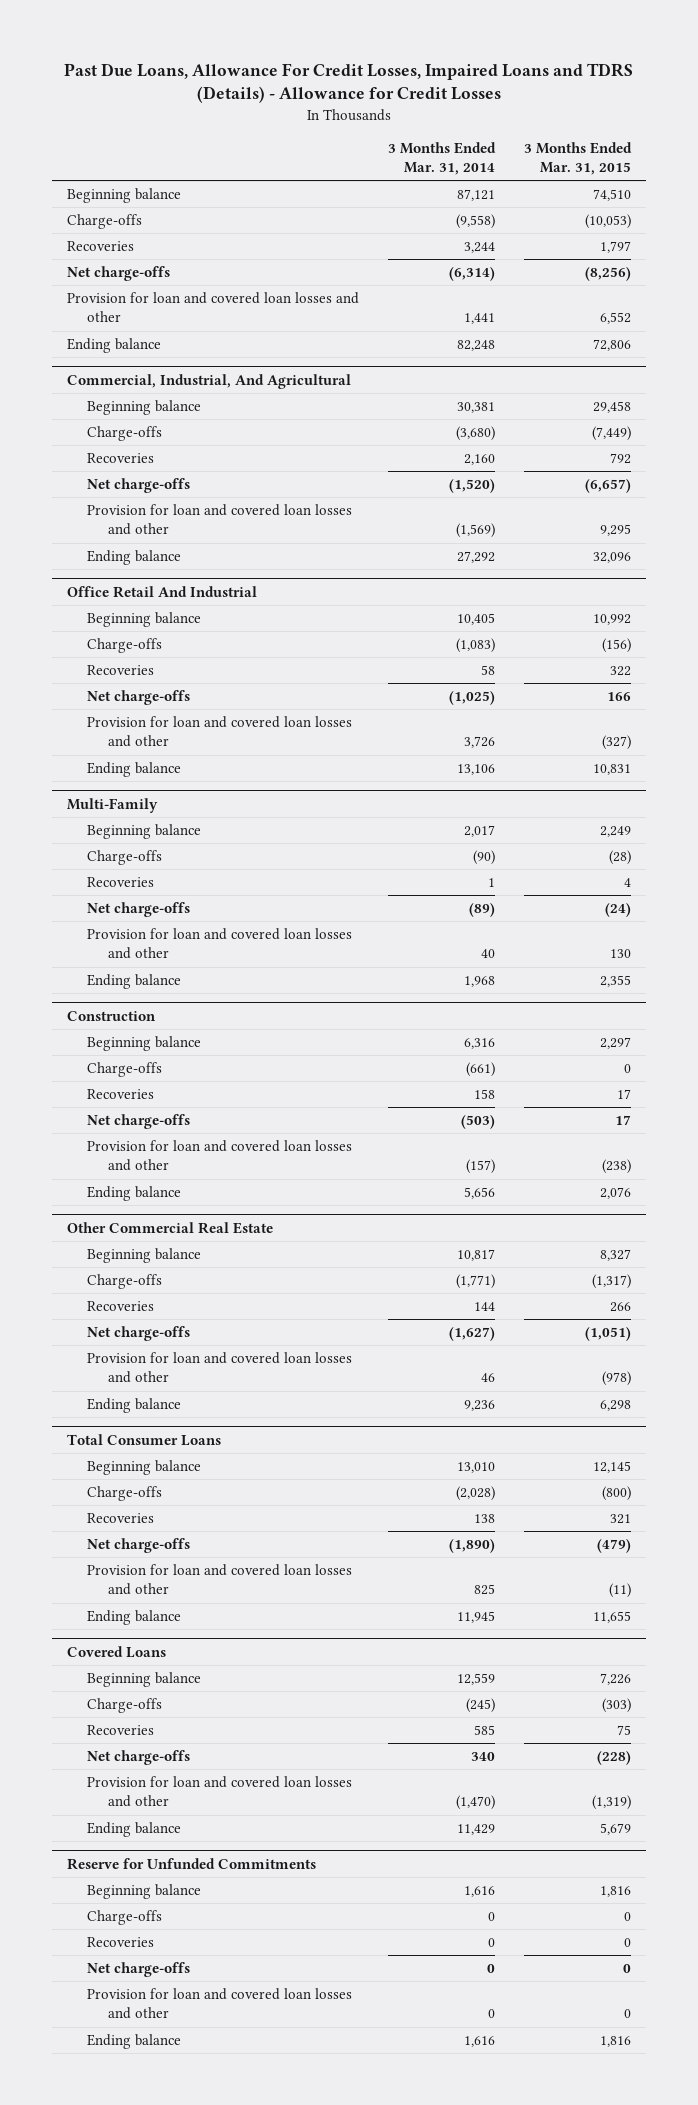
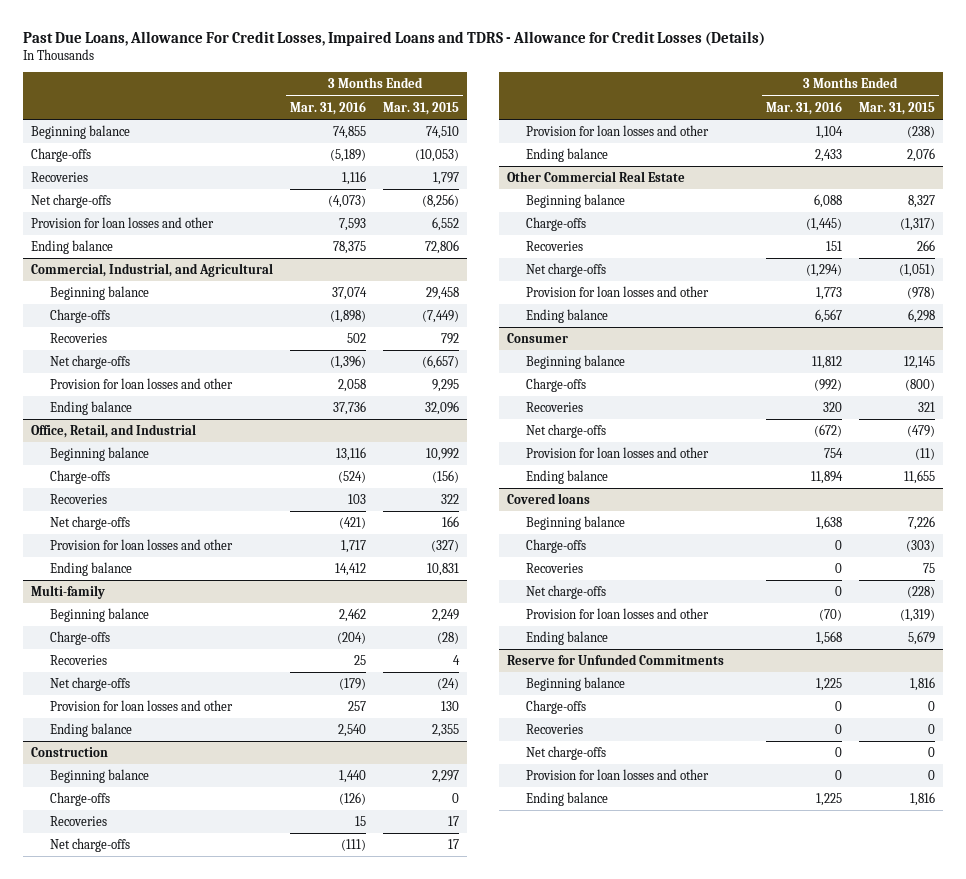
[63,62,633,104] Past Due Loans, Allowance For Credit Losses, Impaired Loans and TDRS (Details) - Allowance for Credit Losses -> [23,30,766,46] Past Due Loans, Allowance For Credit Losses, Impaired Loans and TDRS - Allowance for Credit Losses (Details)
[387,141,496,176] 3 Months Ended Mar. 31, 2014 -> none
none -> [290,100,367,115] Mar. 31, 2016
[66,292,359,323] Provision for loan and covered loan losses and other -> [31,217,215,229] Provision for loan losses and other
[66,373,351,389] Commercial, Industrial, And Agricultural -> [31,263,274,278] Commercial, Industrial, and Agricultural
[87,504,353,536] Provision for loan and covered loan losses and other -> [50,378,234,390] Provision for loan losses and other
[66,585,257,598] Office Retail And Industrial -> [31,424,197,439] Office, Retail, and Industrial
[87,716,353,748] Provision for loan and covered loan losses and other -> [50,539,234,551] Provision for loan losses and other
[66,797,158,813] Multi-Family -> [31,585,106,600] Multi-family
[87,928,353,960] Provision for loan and covered loan losses and other -> [50,700,234,712] Provision for loan losses and other
[87,1140,353,1172] Provision for loan and covered loan losses and other -> [525,125,709,137] Provision for loan losses and other
[87,1352,353,1384] Provision for loan and covered loan losses and other -> [525,286,709,298] Provision for loan losses and other
[66,1433,221,1446] Total Consumer Loans -> [507,333,569,344] Consumer
[87,1564,353,1596] Provision for loan and covered loan losses and other -> [525,447,709,459] Provision for loan losses and other
[66,1645,166,1658] Covered Loans -> [507,493,591,505] Covered loans
[87,1776,353,1808] Provision for loan and covered loan losses and other -> [525,608,709,620] Provision for loan losses and other
[87,1988,353,2020] Provision for loan and covered loan losses and other -> [525,769,709,781] Provision for loan losses and other

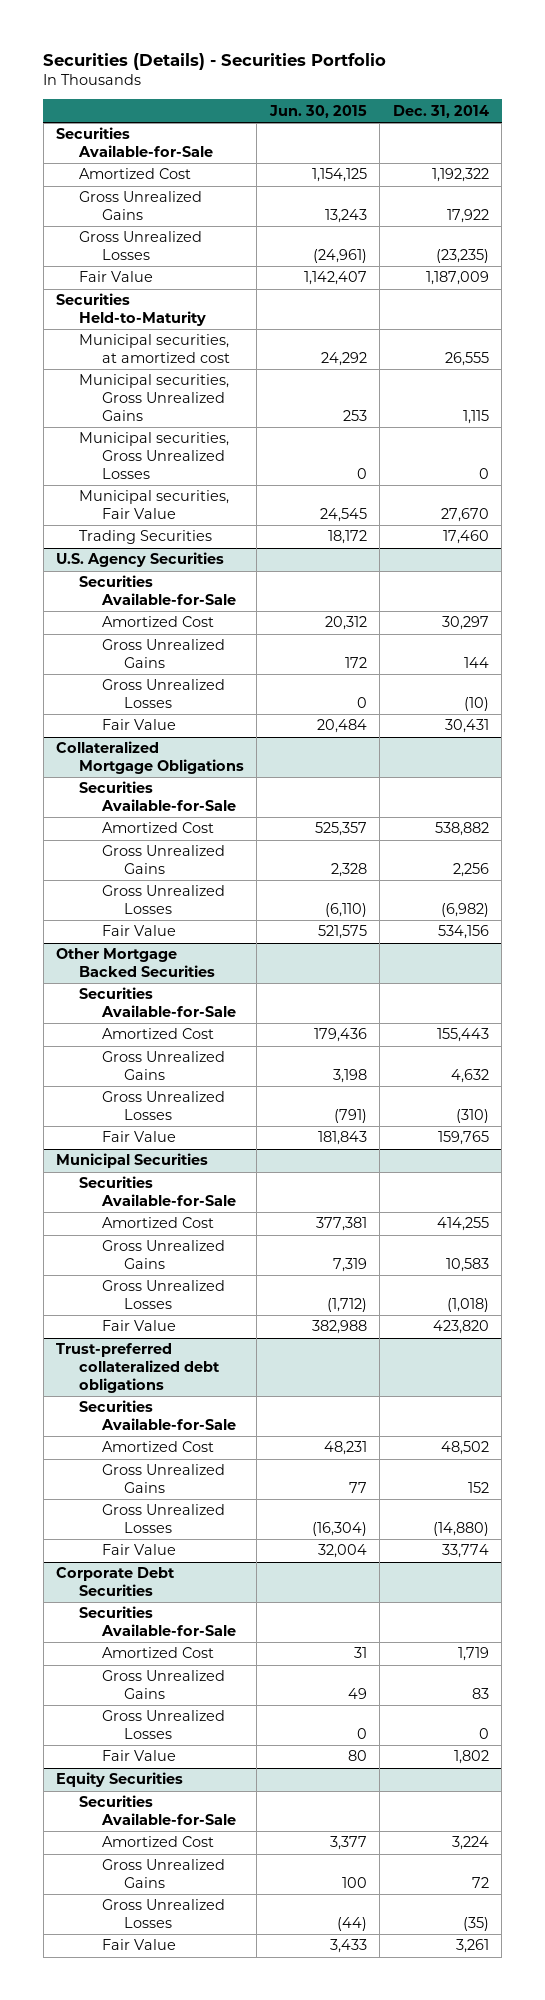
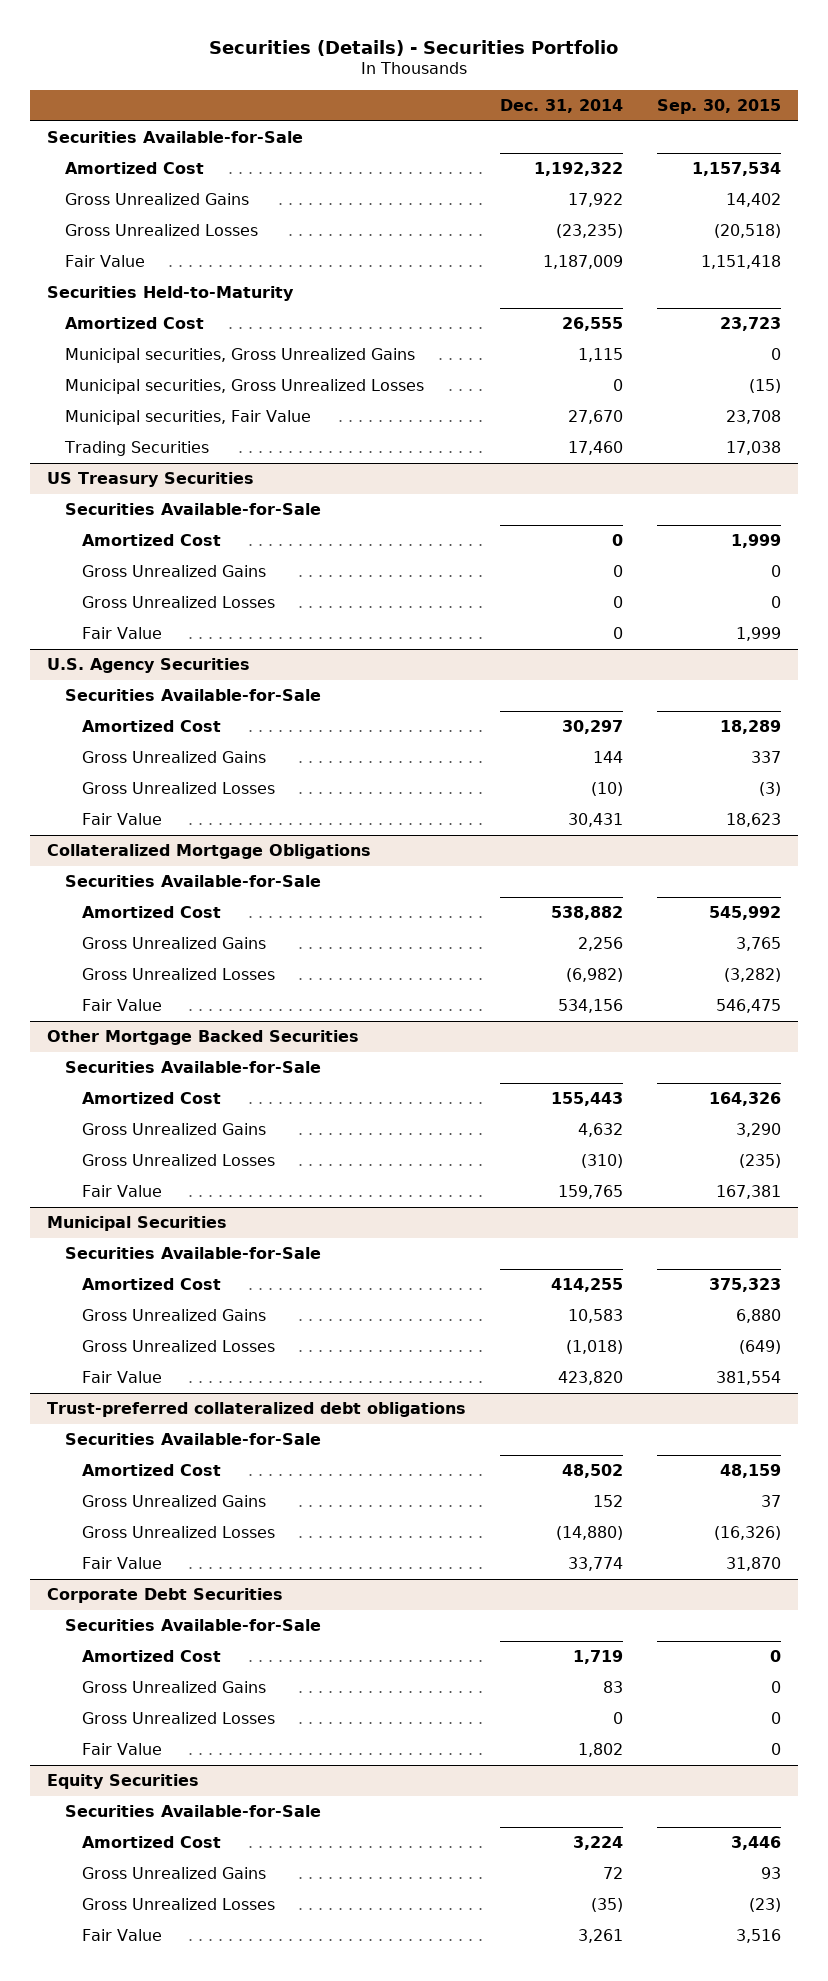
[268,104,367,118] Jun. 30, 2015 -> none
none -> [657,98,782,114] Sep. 30, 2015
[78,334,230,364] Municipal securities, at amortized cost -> [64,317,204,330] Amortized Cost
none -> [46,472,254,488] US Treasury Securities
none -> [64,503,321,516] Securities Available-for-Sale
none -> [82,534,222,547] Amortized Cost
none -> [82,565,267,578] Gross Unrealized Gains
none -> [82,596,276,609] Gross Unrealized Losses
none -> [82,627,163,640] Fair Value

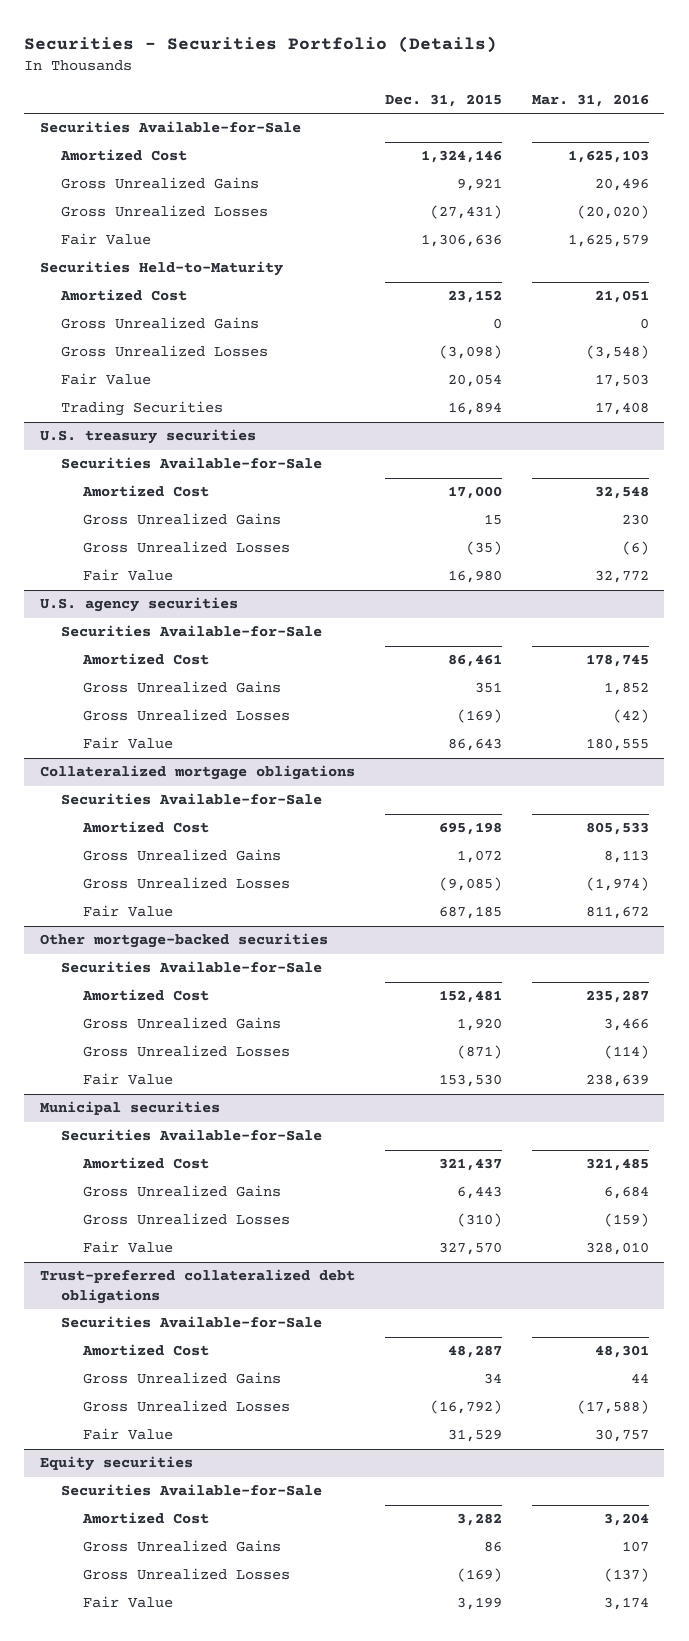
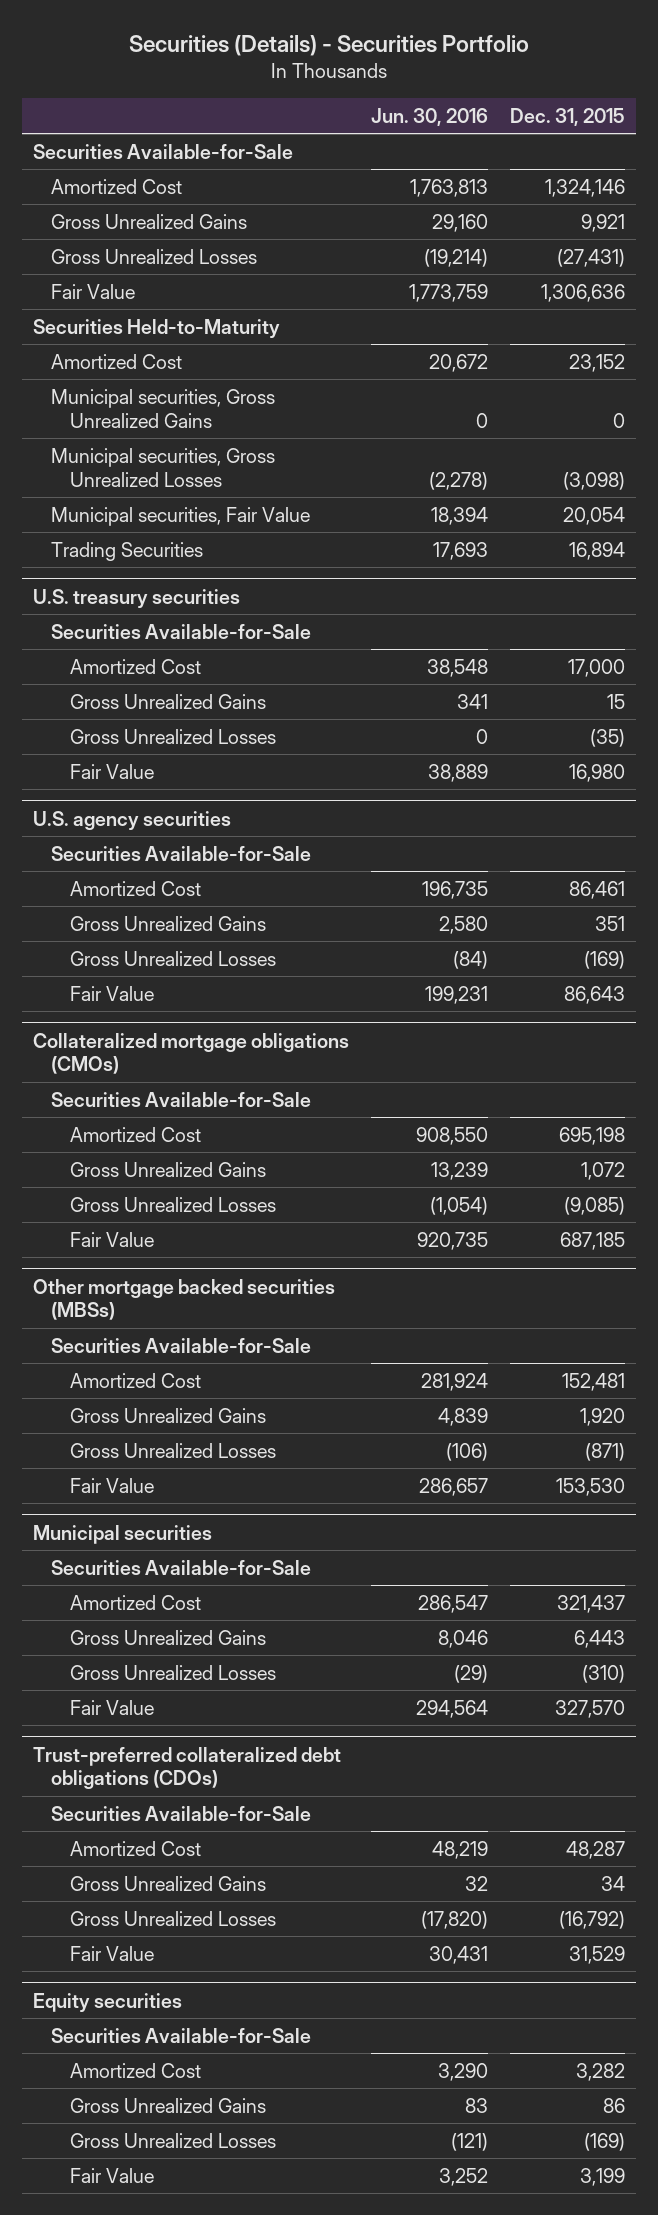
[24,35,498,53] Securities - Securities Portfolio (Details) -> [129,35,530,57] Securities (Details) - Securities Portfolio
[532,93,650,107] Mar. 31, 2016 -> none
none -> [371,107,489,126] Jun. 30, 2016
[61,317,260,330] Gross Unrealized Gains -> [51,388,276,428] Municipal securities, Gross Unrealized Gains
[61,345,269,358] Gross Unrealized Losses -> [51,447,276,487] Municipal securities, Gross Unrealized Losses
[61,373,152,386] Fair Value -> [51,506,311,526] Municipal securities, Fair Value
[39,765,355,781] Collateralized mortgage obligations -> [32,1032,349,1075] Collateralized mortgage obligations (CMOs)
[39,933,328,949] Other mortgage-backed securities -> [32,1278,335,1321] Other mortgage backed securities (MBSs)
[39,1269,355,1304] Trust-preferred collateralized debt obligations -> [32,1746,341,1790] Trust-preferred collateralized debt obligations (CDOs)

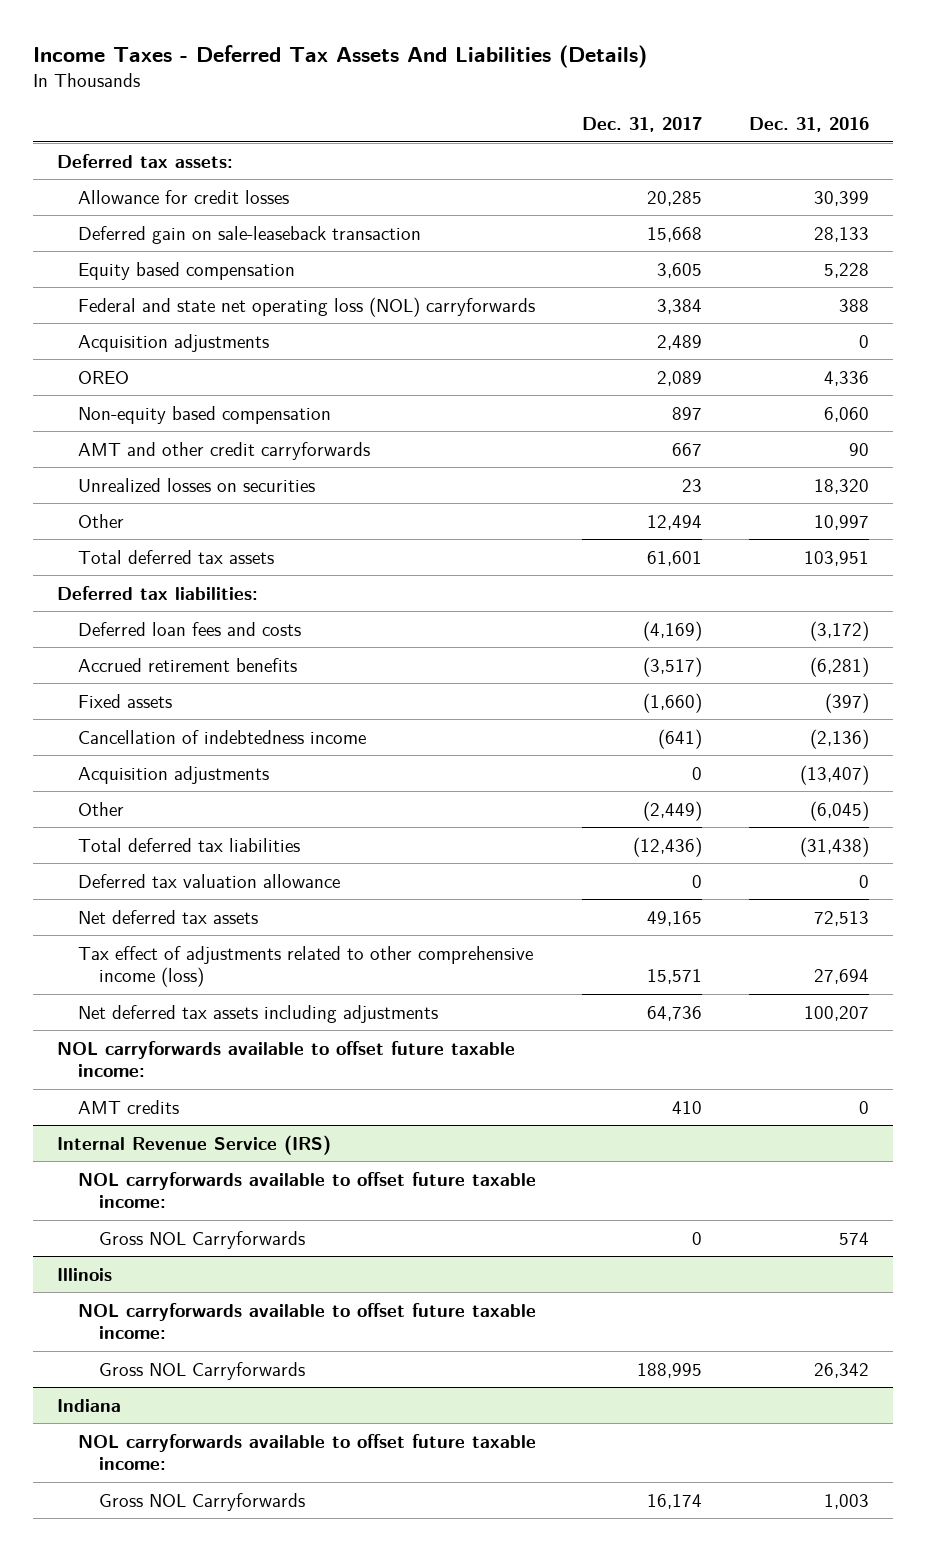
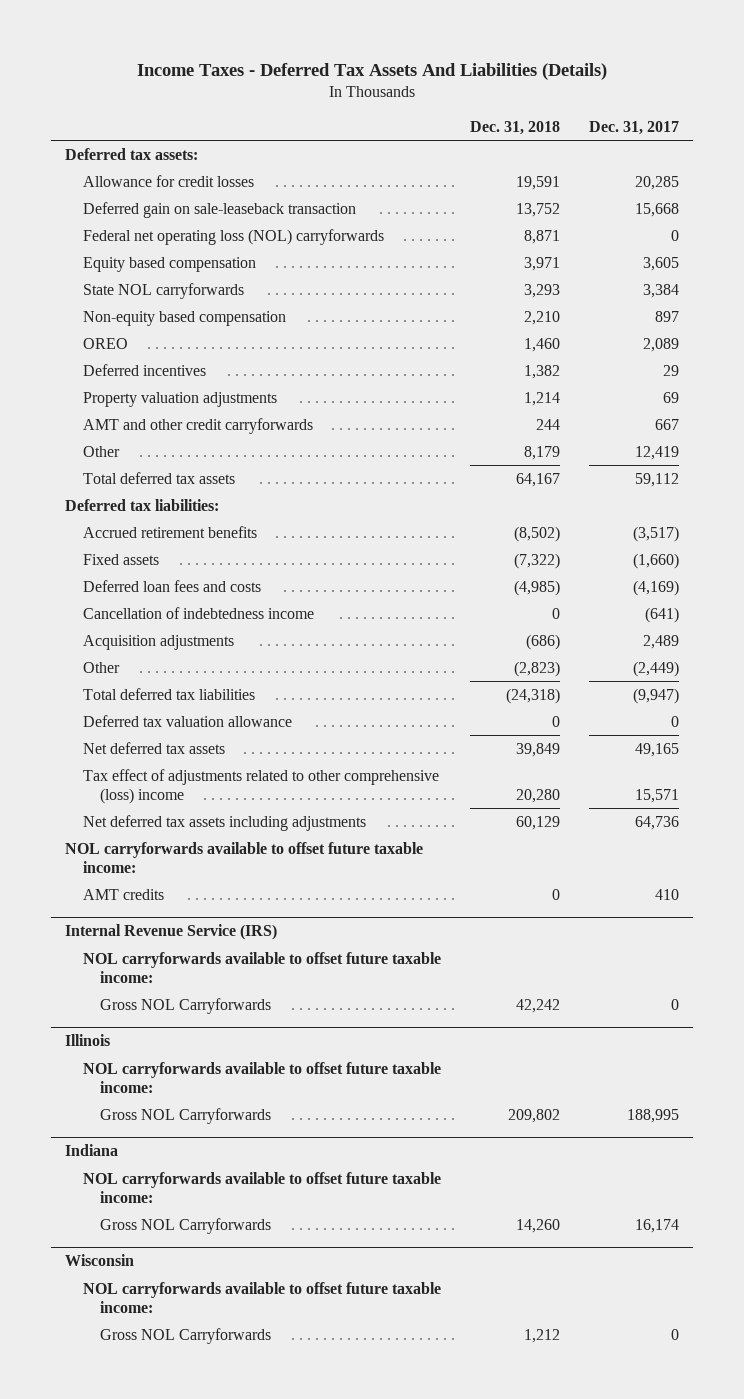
[749,117,870,133] Dec. 31, 2016 -> none
none -> [469,120,560,135] Dec. 31, 2018
none -> [82,228,384,245] Federal net operating loss (NOL) carryforwards
[77,296,535,317] Federal and state net operating loss (NOL) carryforwards -> [82,282,244,299] State NOL carryforwards
[77,370,129,384] OREO -> [82,337,128,349] OREO
none -> [82,363,206,376] Deferred incentives
none -> [82,391,277,407] Property valuation adjustments
[77,477,315,492] Unrealized losses on securities -> none
[647,514,703,530] 12,494 -> [634,445,679,460] 12,419
[647,550,703,566] 61,601 -> [634,472,679,487] 59,112
[77,621,301,636] Deferred loan fees and costs -> [82,579,261,592] Deferred loan fees and costs
[77,765,269,784] Acquisition adjustments -> none
[77,333,269,352] Acquisition adjustments -> [82,634,234,650] Acquisition adjustments
[633,836,703,857] (12,436) -> [632,687,679,704] (9,947)
[77,945,533,988] Tax effect of adjustments related to other comprehensive income (loss) -> [82,768,439,804] Tax effect of adjustments related to other comprehensive (loss) income
none -> [65,1254,135,1267] Wisconsin
none -> [82,1281,441,1313] NOL carryforwards available to offset future taxable income:
none -> [100,1327,272,1344] Gross NOL Carryforwards

